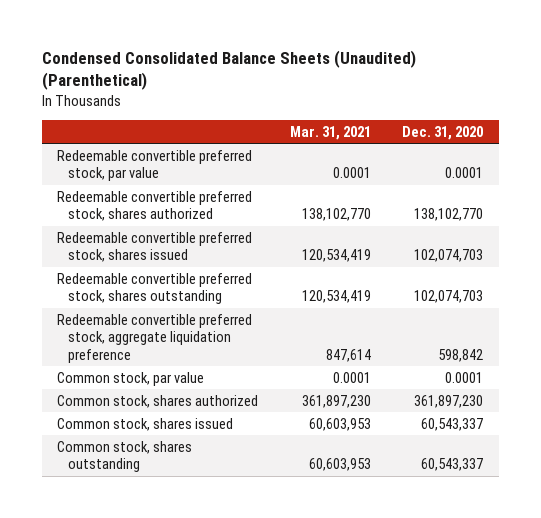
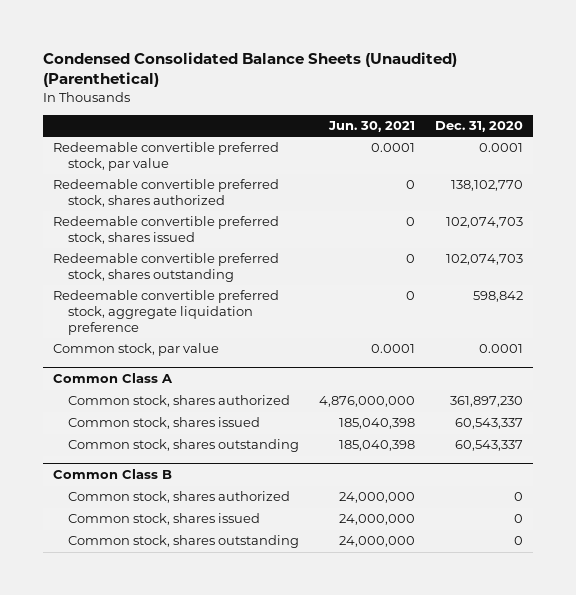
[289,125,371,140] Mar. 31, 2021 -> none
none -> [328,121,416,133] Jun. 30, 2021
none -> [53,373,174,384] Common Class A
none -> [53,469,173,480] Common Class B
none -> [68,491,291,504] Common stock, shares authorized
none -> [68,513,261,526] Common stock, shares issued
none -> [68,535,300,549] Common stock, shares outstanding

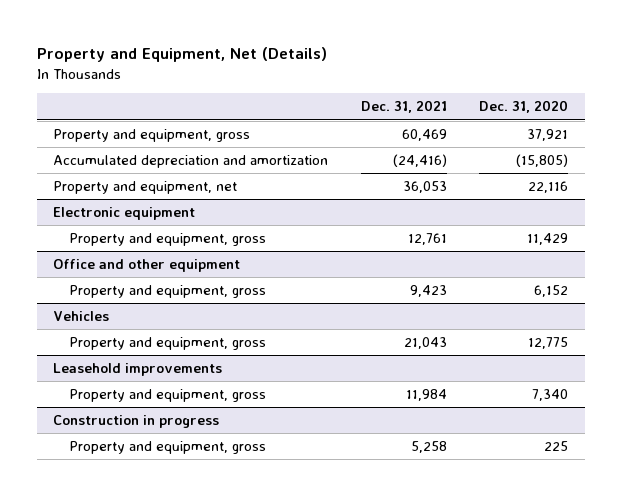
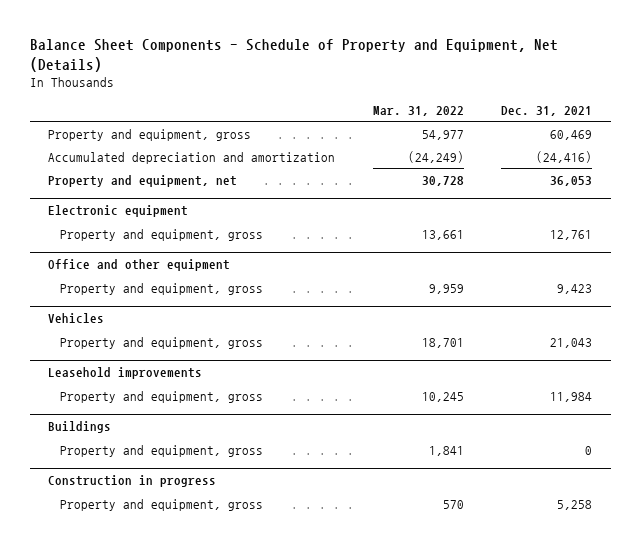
[36,47,327,63] Property and Equipment, Net (Details) -> [29,39,558,72] Balance Sheet Components - Schedule of Property and Equipment, Net (Details)
[479,100,569,114] Dec. 31, 2020 -> none
none -> [372,106,464,117] Mar. 31, 2022
none -> [48,421,112,434] Buildings
none -> [60,444,264,457] Property and equipment, gross

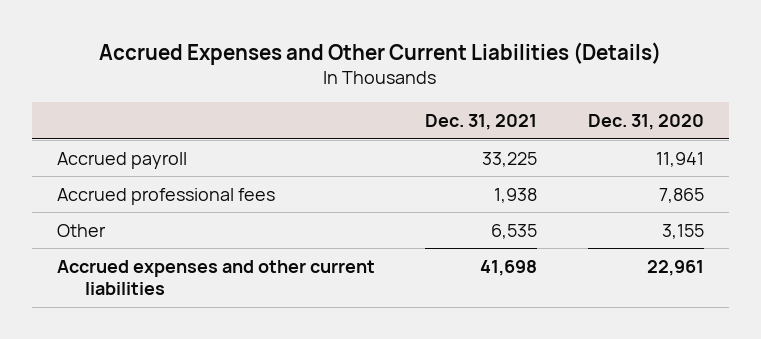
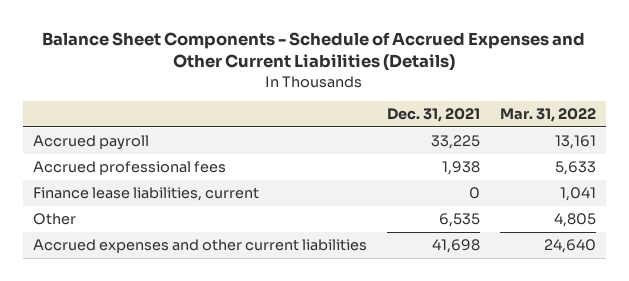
[99,42,662,66] Accrued Expenses and Other Current Liabilities (Details) -> [42,31,586,72] Balance Sheet Components - Schedule of Accrued Expenses and Other Current Liabilities (Details)
[587,113,704,130] Dec. 31, 2020 -> none
none -> [500,108,597,123] Mar. 31, 2022
none -> [32,187,259,202] Finance lease liabilities, current

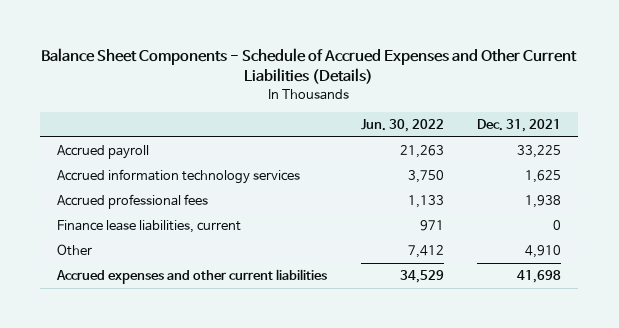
[500,108,597,123] Mar. 31, 2022 -> none
none -> [360,118,444,132] Jun. 30, 2022
none -> [57,169,301,185] Accrued information technology services
[438,213,480,228] 6,535 -> [525,245,562,259] 4,910

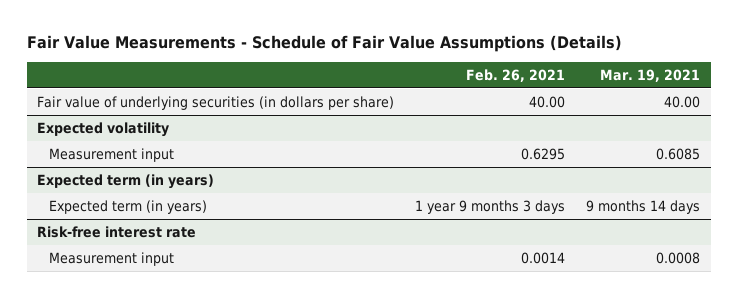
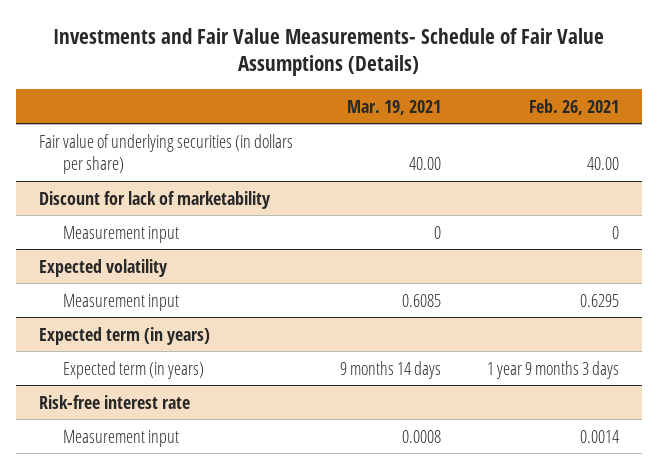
[26,34,622,52] Fair Value Measurements - Schedule of Fair Value Assumptions (Details) -> [53,27,605,77] Investments and Fair Value Measurements- Schedule of Fair Value Assumptions (Details)
none -> [39,190,272,209] Discount for lack of marketability
none -> [62,225,179,243] Measurement input

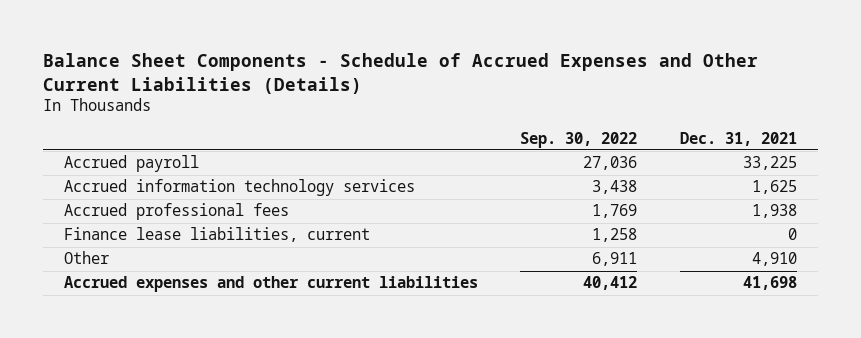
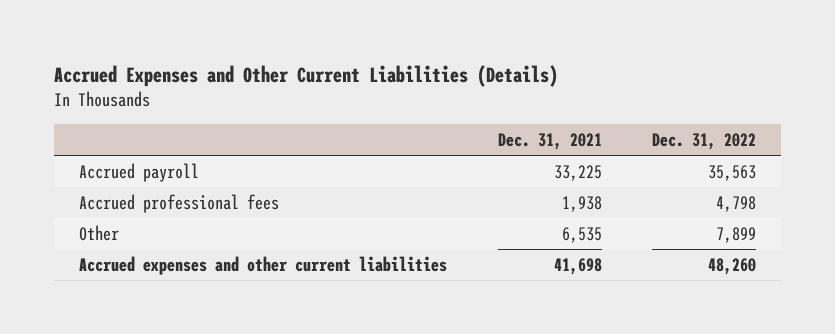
[43,52,759,94] Balance Sheet Components - Schedule of Accrued Expenses and Other Current Liabilities (Details) -> [53,64,558,87] Accrued Expenses and Other Current Liabilities (Details)
[520,131,638,148] Sep. 30, 2022 -> none
none -> [652,132,757,150] Dec. 31, 2022
[64,179,416,197] Accrued information technology services -> none
[64,227,371,243] Finance lease liabilities, current -> none
[751,252,797,267] 4,910 -> [561,226,602,243] 6,535

